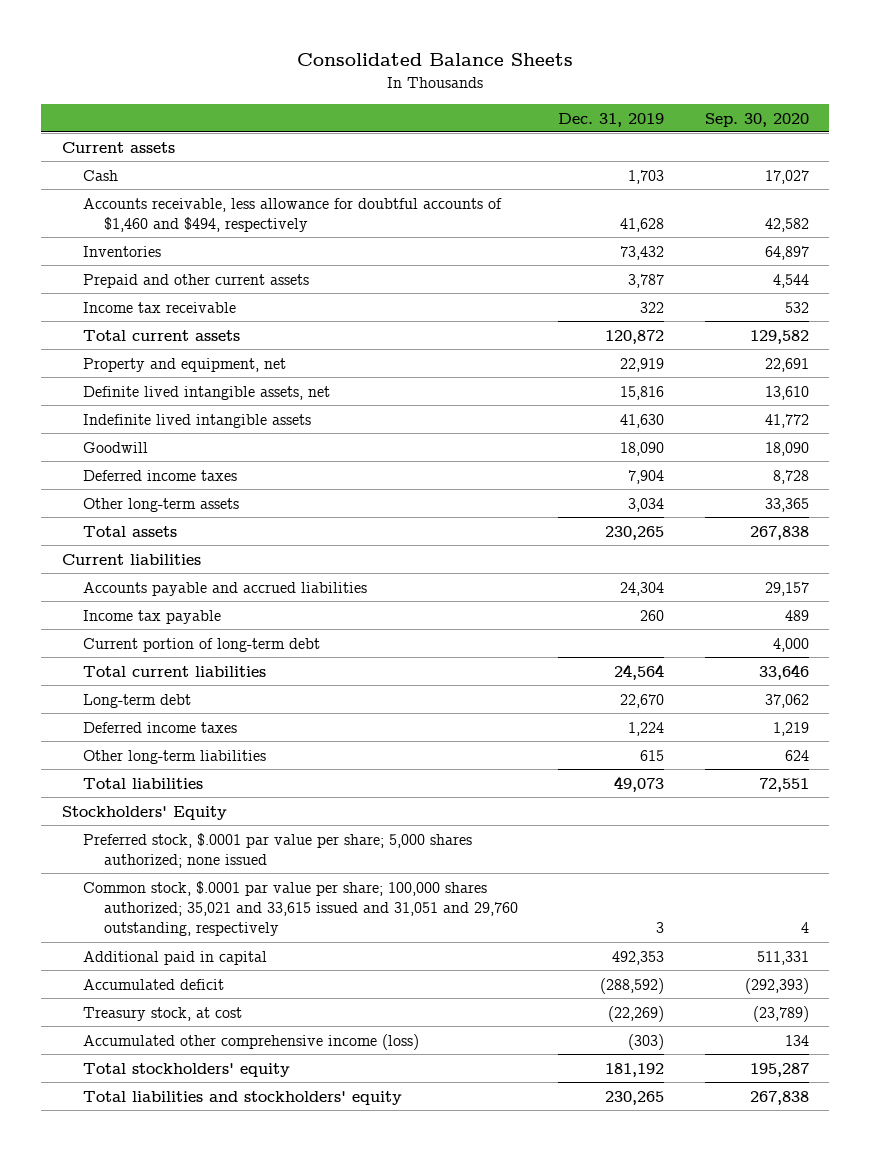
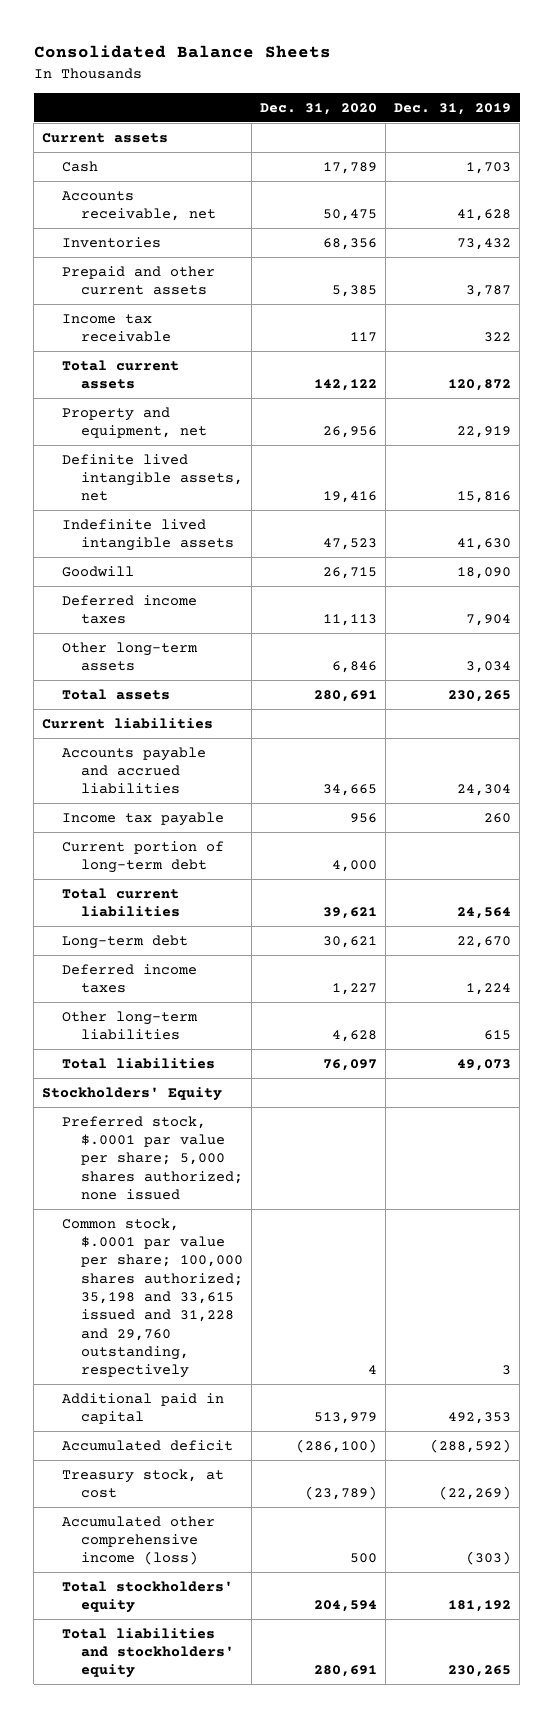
[704,112,809,127] Sep. 30, 2020 -> none
none -> [260,102,378,115] Dec. 31, 2020
[82,197,502,233] Accounts receivable, less allowance for doubtful accounts of $1,460 and $494, respectively -> [61,190,217,222] Accounts receivable, net
[82,880,518,937] Common stock, $.0001 par value per share; 100,000 shares authorized; 35,021 and 33,615 issued and 31,051 and 29,760 outstanding, respectively -> [61,1217,244,1379] Common stock, $.0001 par value per share; 100,000 shares authorized; 35,198 and 33,615 issued and 31,228 and 29,760 outstanding, respectively

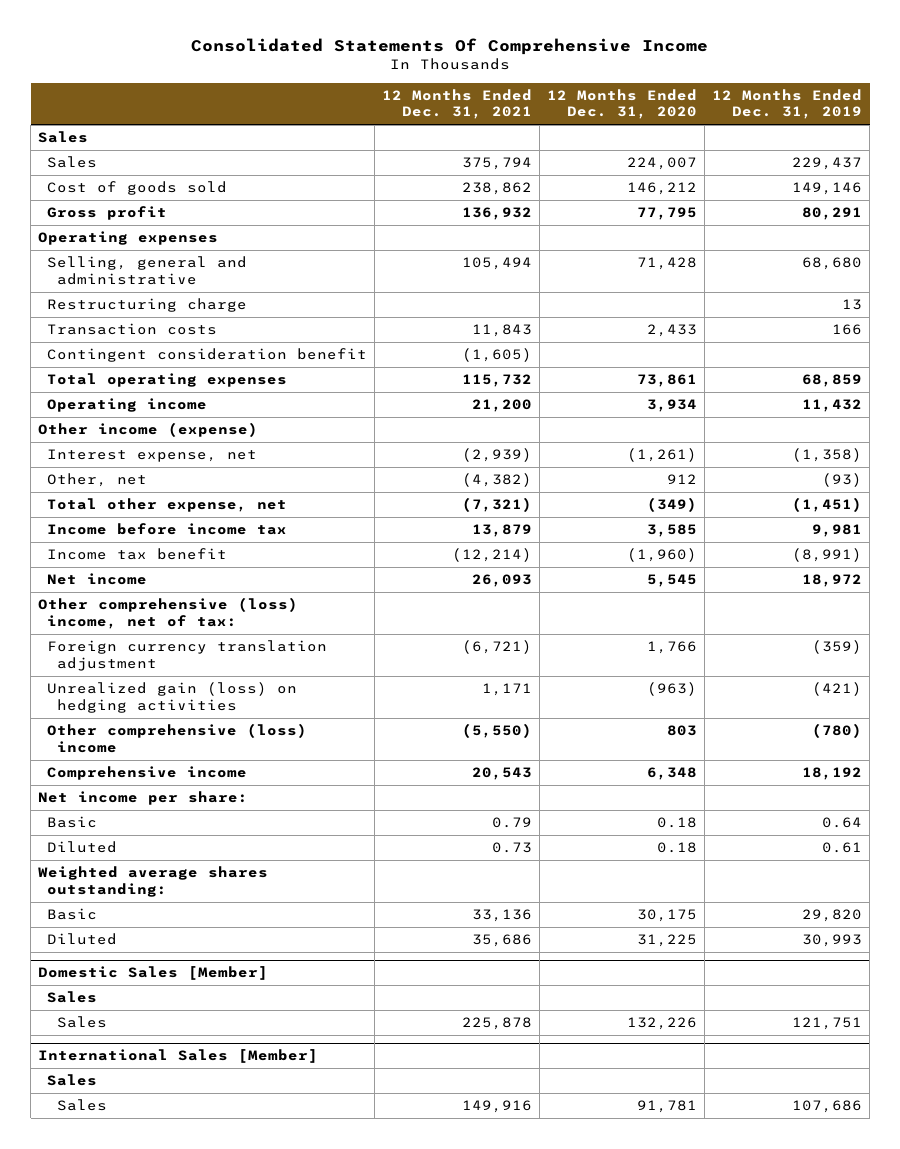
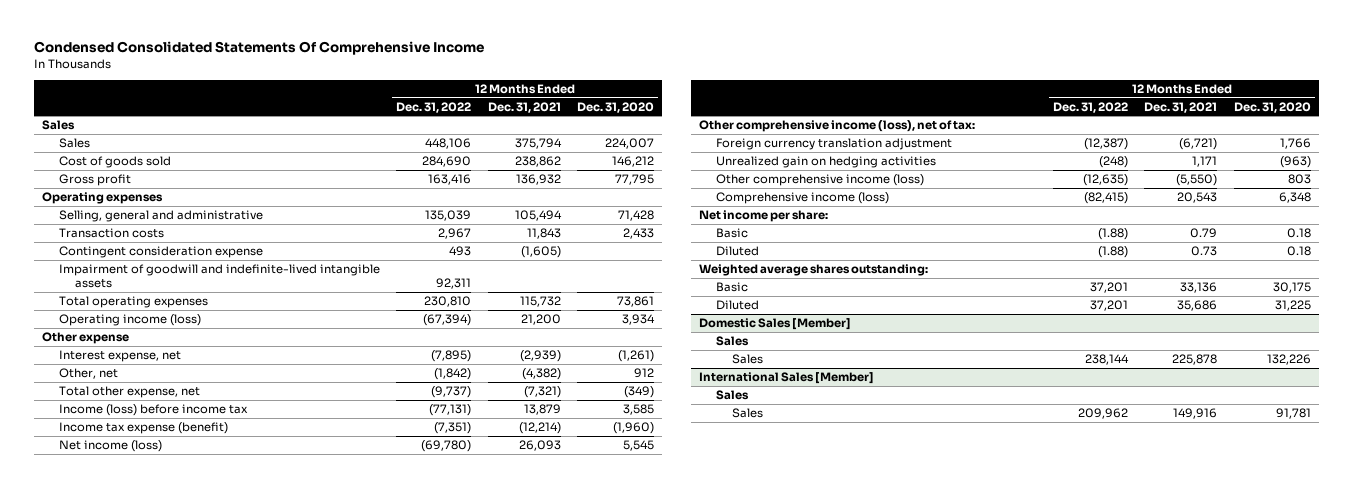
[191,38,709,56] Consolidated Statements Of Comprehensive Income -> [34,41,485,56] Condensed Consolidated Statements Of Comprehensive Income
[712,88,863,120] 12 Months Ended Dec. 31, 2019 -> none
none -> [396,101,472,113] Dec. 31, 2022
[47,298,248,313] Restructuring charge -> none
[47,348,368,363] Contingent consideration benefit -> [58,246,263,259] Contingent consideration expense
none -> [58,264,380,289] Impairment of goodwill and indefinite-lived intangible assets
[47,398,208,413] Operating income -> [58,314,201,327] Operating income (loss)
[38,422,259,438] Other income (expense) -> [42,332,130,345] Other expense
[47,523,288,536] Income before income tax -> [58,404,248,417] Income (loss) before income tax
[47,548,228,561] Income tax benefit -> [58,422,228,435] Income tax expense (benefit)
[47,573,148,586] Net income -> [58,440,162,453] Net income (loss)
[38,597,299,629] Other comprehensive (loss) income, net of tax: -> [699,120,976,133] Other comprehensive income (loss), net of tax:
[47,682,298,713] Unrealized gain (loss) on hedging activities -> [715,156,936,169] Unrealized gain on hedging activities
[47,723,308,753] Other comprehensive (loss) income -> [715,174,924,187] Other comprehensive income (loss)
[47,766,248,781] Comprehensive income -> [715,192,889,205] Comprehensive income (loss)

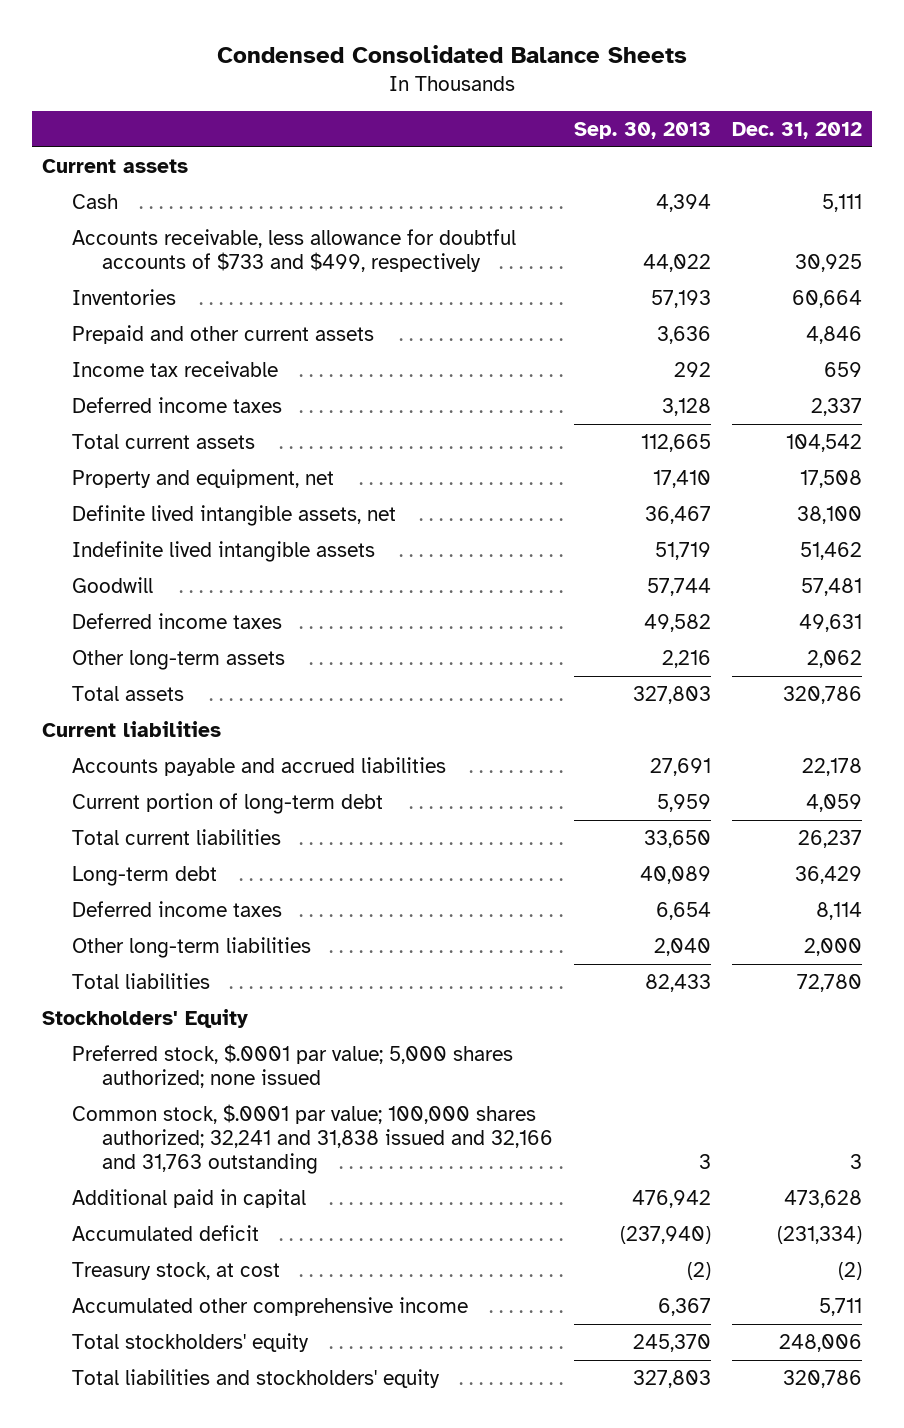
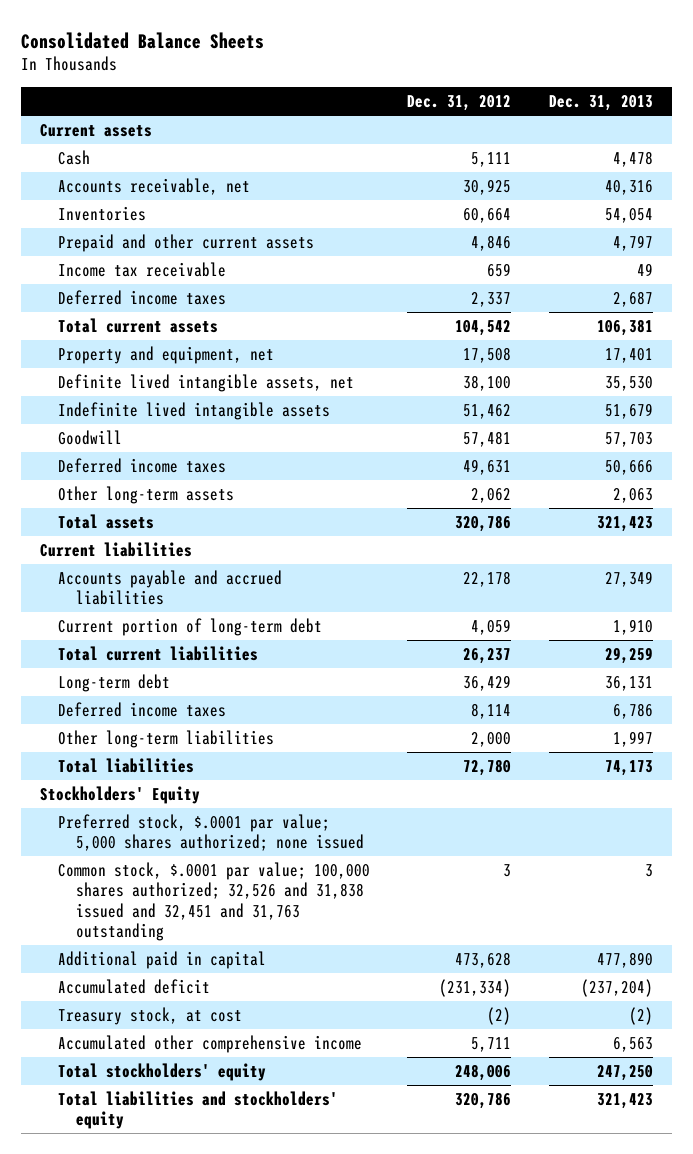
[216,45,687,64] Condensed Consolidated Balance Sheets -> [21,31,265,49] Consolidated Balance Sheets
[573,121,711,139] Sep. 30, 2013 -> none
none -> [548,95,653,112] Dec. 31, 2013
[71,228,516,272] Accounts receivable, less allowance for doubtful accounts of $733 and $499, respectively -> [58,177,251,195] Accounts receivable, net
[71,1103,553,1175] Common stock, $.0001 par value; 100,000 shares authorized; 32,241 and 31,838 issued and 32,166 and 31,763 outstanding -> [58,861,371,942] Common stock, $.0001 par value; 100,000 shares authorized; 32,526 and 31,838 issued and 32,451 and 31,763 outstanding

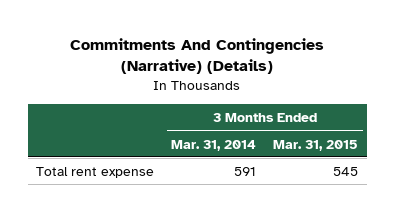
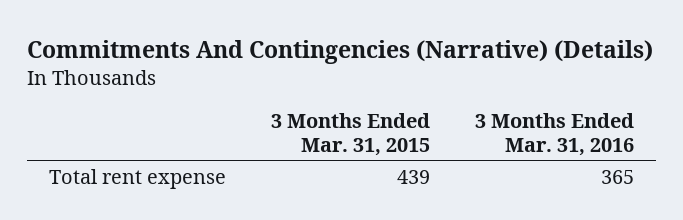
[171,139,257,151] Mar. 31, 2014 -> none
none -> [474,112,634,156] 3 Months Ended Mar. 31, 2016
[333,166,359,176] 545 -> [397,170,431,185] 439

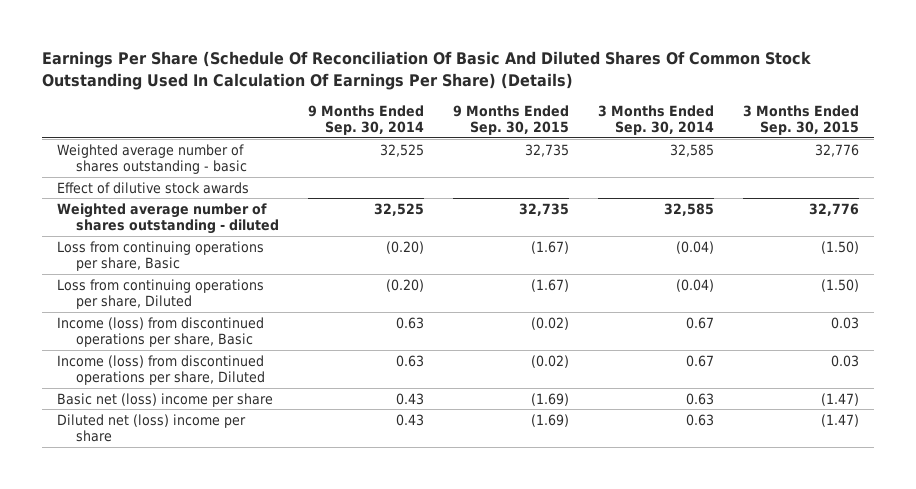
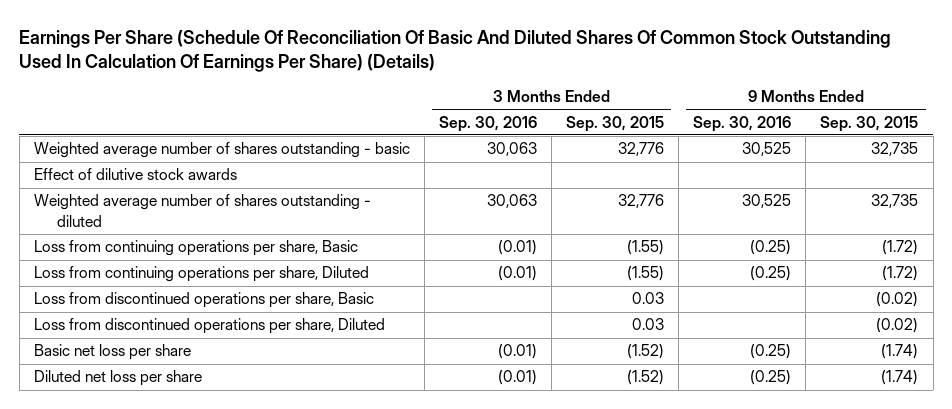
[307,104,424,136] 9 Months Ended Sep. 30, 2014 -> none
[598,104,715,136] 3 Months Ended Sep. 30, 2014 -> none
none -> [439,115,538,132] Sep. 30, 2016
none -> [693,115,792,132] Sep. 30, 2016
[531,240,570,254] (1.67) -> [882,240,919,256] (1.72)
[821,240,860,254] (1.50) -> [627,240,665,256] (1.55)
[531,278,570,292] (1.67) -> [882,266,919,282] (1.72)
[821,278,860,292] (1.50) -> [627,266,665,282] (1.55)
[56,316,264,348] Income (loss) from discontinued operations per share, Basic -> [33,292,374,309] Loss from discontinued operations per share, Basic
[56,354,265,386] Income (loss) from discontinued operations per share, Diluted -> [33,318,385,335] Loss from discontinued operations per share, Diluted
[56,392,273,407] Basic net (loss) income per share -> [33,344,191,361] Basic net loss per share
[531,392,570,406] (1.69) -> [881,344,919,360] (1.74)
[821,392,860,406] (1.47) -> [627,344,665,360] (1.52)
[56,413,246,443] Diluted net (loss) income per share -> [33,370,202,387] Diluted net loss per share
[531,413,570,427] (1.69) -> [881,370,919,386] (1.74)
[821,413,860,427] (1.47) -> [627,370,665,386] (1.52)

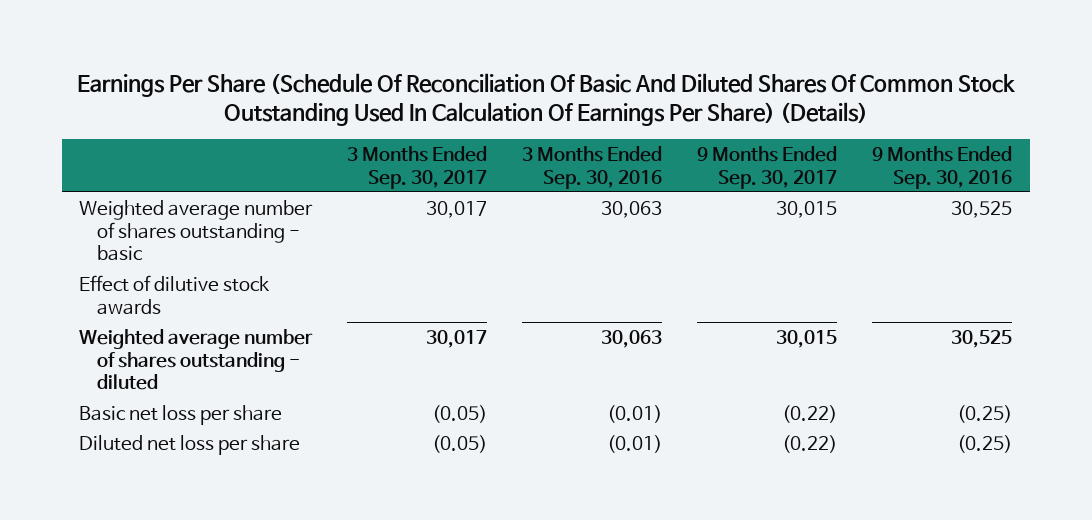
[566,115,665,132] Sep. 30, 2015 -> none
[820,115,919,132] Sep. 30, 2015 -> none
none -> [347,145,488,189] 3 Months Ended Sep. 30, 2017
none -> [697,145,838,189] 9 Months Ended Sep. 30, 2017
[33,240,358,257] Loss from continuing operations per share, Basic -> none
[33,266,369,283] Loss from continuing operations per share, Diluted -> none
[33,292,374,309] Loss from discontinued operations per share, Basic -> none
[33,318,385,335] Loss from discontinued operations per share, Diluted -> none

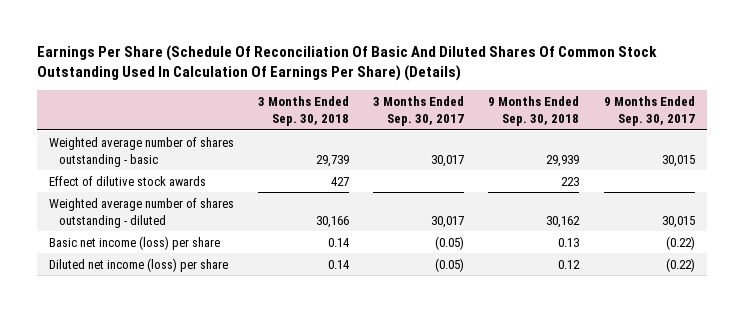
[522,145,663,189] 3 Months Ended Sep. 30, 2016 -> none
[872,145,1013,189] 9 Months Ended Sep. 30, 2016 -> none
none -> [257,96,349,127] 3 Months Ended Sep. 30, 2018
none -> [488,96,580,127] 9 Months Ended Sep. 30, 2018
[79,404,283,425] Basic net loss per share -> [48,235,220,250] Basic net income (loss) per share
[79,434,301,455] Diluted net loss per share -> [48,257,228,272] Diluted net income (loss) per share

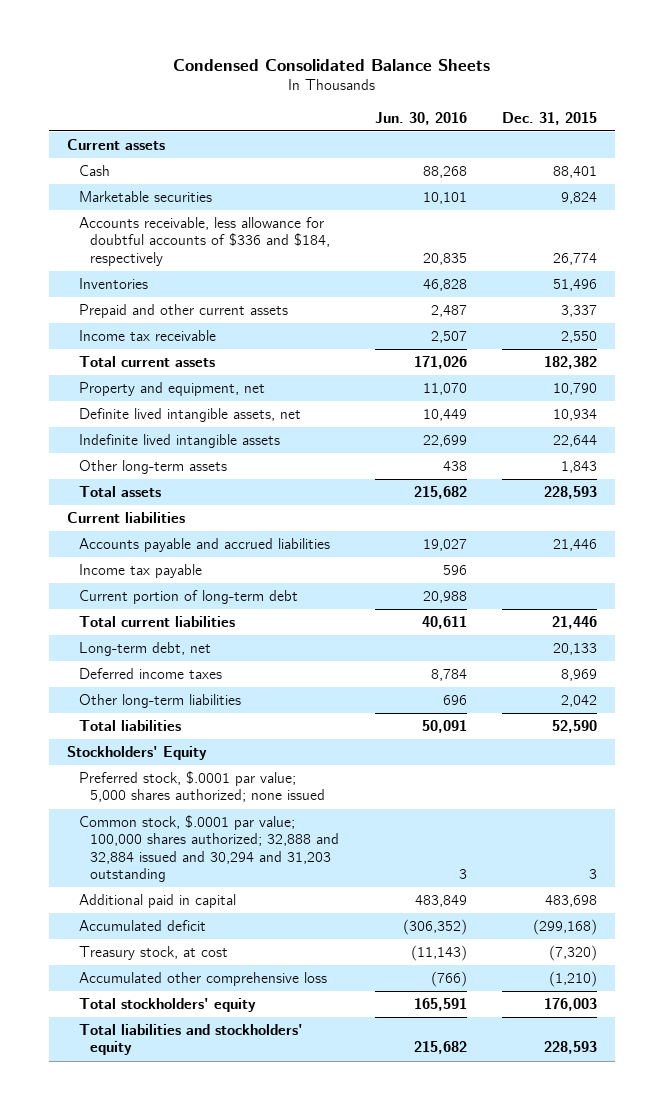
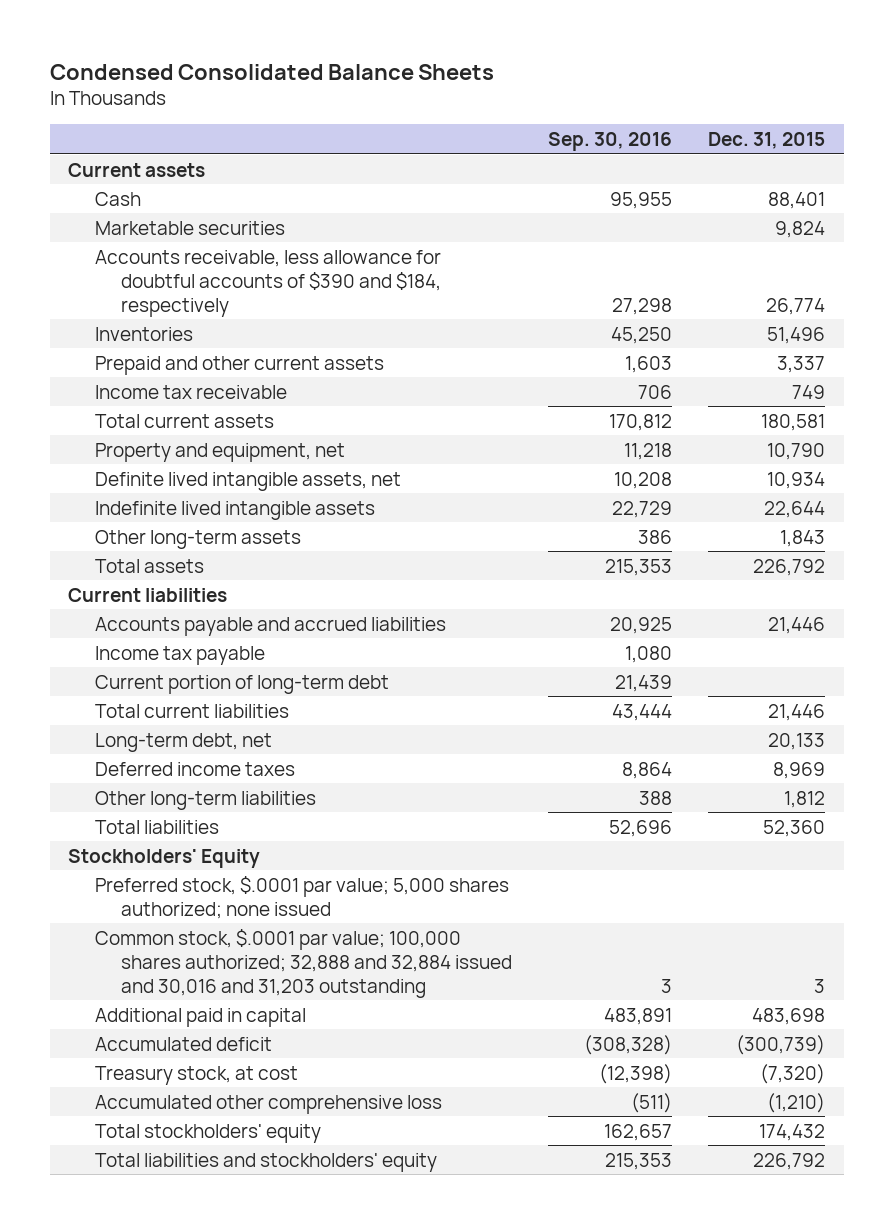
[374,111,467,125] Jun. 30, 2016 -> none
none -> [548,131,673,151] Sep. 30, 2016
[78,216,331,266] Accounts receivable, less allowance for doubtful accounts of $336 and $184, respectively -> [94,249,442,317] Accounts receivable, less allowance for doubtful accounts of $390 and $184, respectively
[561,330,598,343] 2,550 -> [792,384,826,399] 749
[544,355,598,369] 182,382 -> [761,413,826,431] 180,581
[544,485,598,499] 228,593 -> [753,558,826,576] 226,792
[561,694,598,707] 2,042 -> [784,790,826,808] 1,812
[552,719,598,733] 52,590 -> [763,819,826,837] 52,360
[78,814,340,883] Common stock, $.0001 par value; 100,000 shares authorized; 32,888 and 32,884 issued and 30,294 and 31,203 outstanding -> [94,928,513,998] Common stock, $.0001 par value; 100,000 shares authorized; 32,888 and 32,884 issued and 30,016 and 31,203 outstanding
[533,918,598,935] (299,168) -> [736,1034,826,1055] (300,739)
[544,997,598,1011] 176,003 -> [759,1123,826,1141] 174,432
[544,1041,598,1055] 228,593 -> [753,1152,826,1170] 226,792

